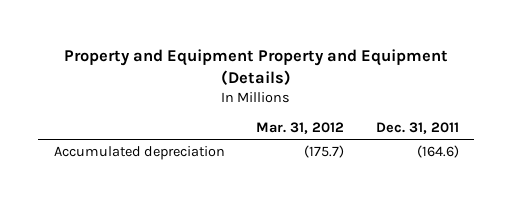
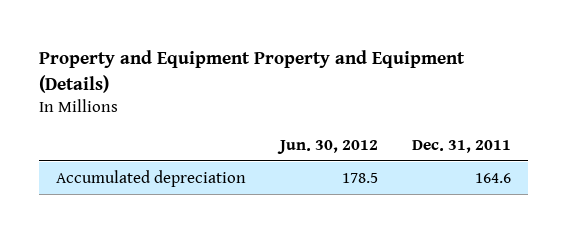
[256,122,345,135] Mar. 31, 2012 -> none
none -> [277,139,379,154] Jun. 30, 2012
[416,145,459,159] (164.6) -> [475,173,512,184] 164.6

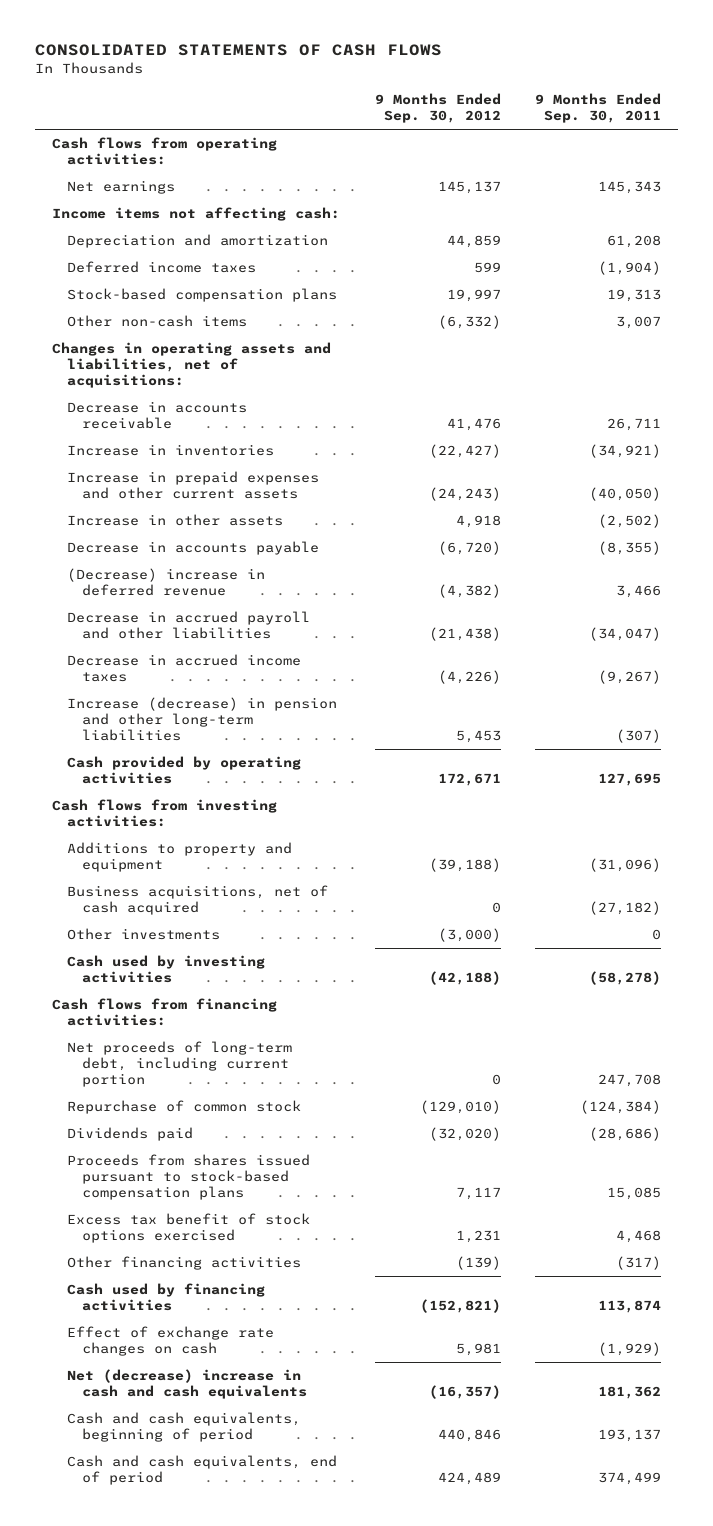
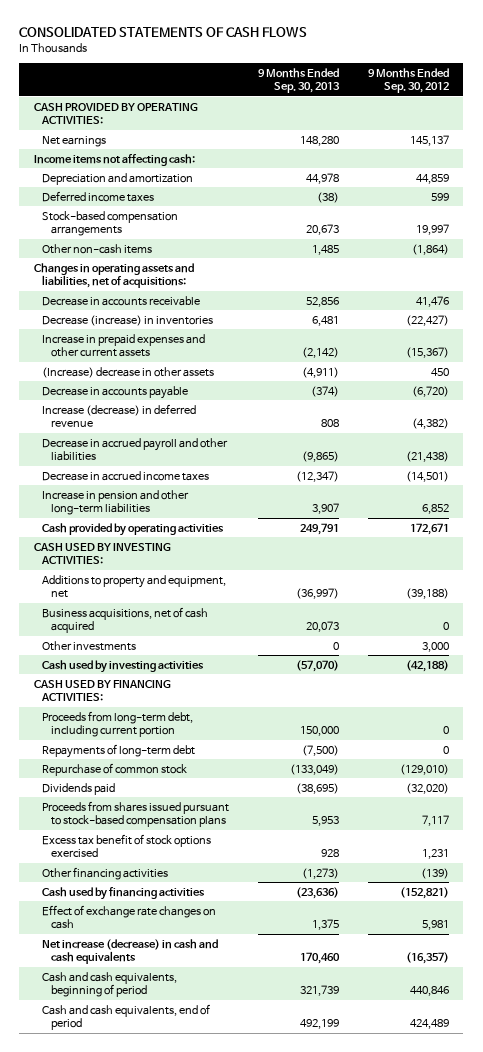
[534,93,661,124] 9 Months Ended Sep. 30, 2011 -> none
none -> [258,67,341,94] 9 Months Ended Sep. 30, 2013
[52,136,278,166] Cash flows from operating activities: -> [33,102,198,125] CASH PROVIDED BY OPERATING ACTIVITIES:
[67,287,338,302] Stock-based compensation plans -> [42,210,179,237] Stock-based compensation arrangements
[437,314,501,329] (6,332) -> [411,243,449,255] (1,864)
[67,443,275,456] Increase in inventories -> [42,314,214,326] Decrease (increase) in inventories
[428,487,501,502] (24,243) -> [405,347,449,359] (15,367)
[67,513,284,526] Increase in other assets -> [42,366,215,378] (Increase) decrease in other assets
[455,514,501,528] 4,918 -> [430,367,449,376] 450
[67,567,266,597] (Decrease) increase in deferred revenue -> [42,403,197,428] Increase (decrease) in deferred revenue
[437,670,501,685] (4,226) -> [405,470,449,482] (14,501)
[67,696,338,742] Increase (decrease) in pension and other long-term liabilities -> [42,489,190,516] Increase in pension and other long-term liabilities
[455,730,501,744] 5,453 -> [421,504,449,515] 6,852
[52,798,278,828] Cash flows from investing activities: -> [33,542,171,565] CASH USED BY INVESTING ACTIVITIES:
[67,841,293,873] Additions to property and equipment -> [42,574,227,599] Additions to property and equipment, net
[437,927,501,942] (3,000) -> [421,641,449,652] 3,000
[52,997,278,1027] Cash flows from financing activities: -> [33,679,171,702] CASH USED BY FINANCING ACTIVITIES:
[67,1040,293,1088] Net proceeds of long-term debt, including current portion -> [42,710,194,738] Proceeds from long-term debt, including current portion
none -> [42,743,196,758] Repayments of long-term debt
[67,1368,308,1400] Net (decrease) increase in cash and cash equivalents -> [42,938,219,965] Net increase (decrease) in cash and cash equivalents

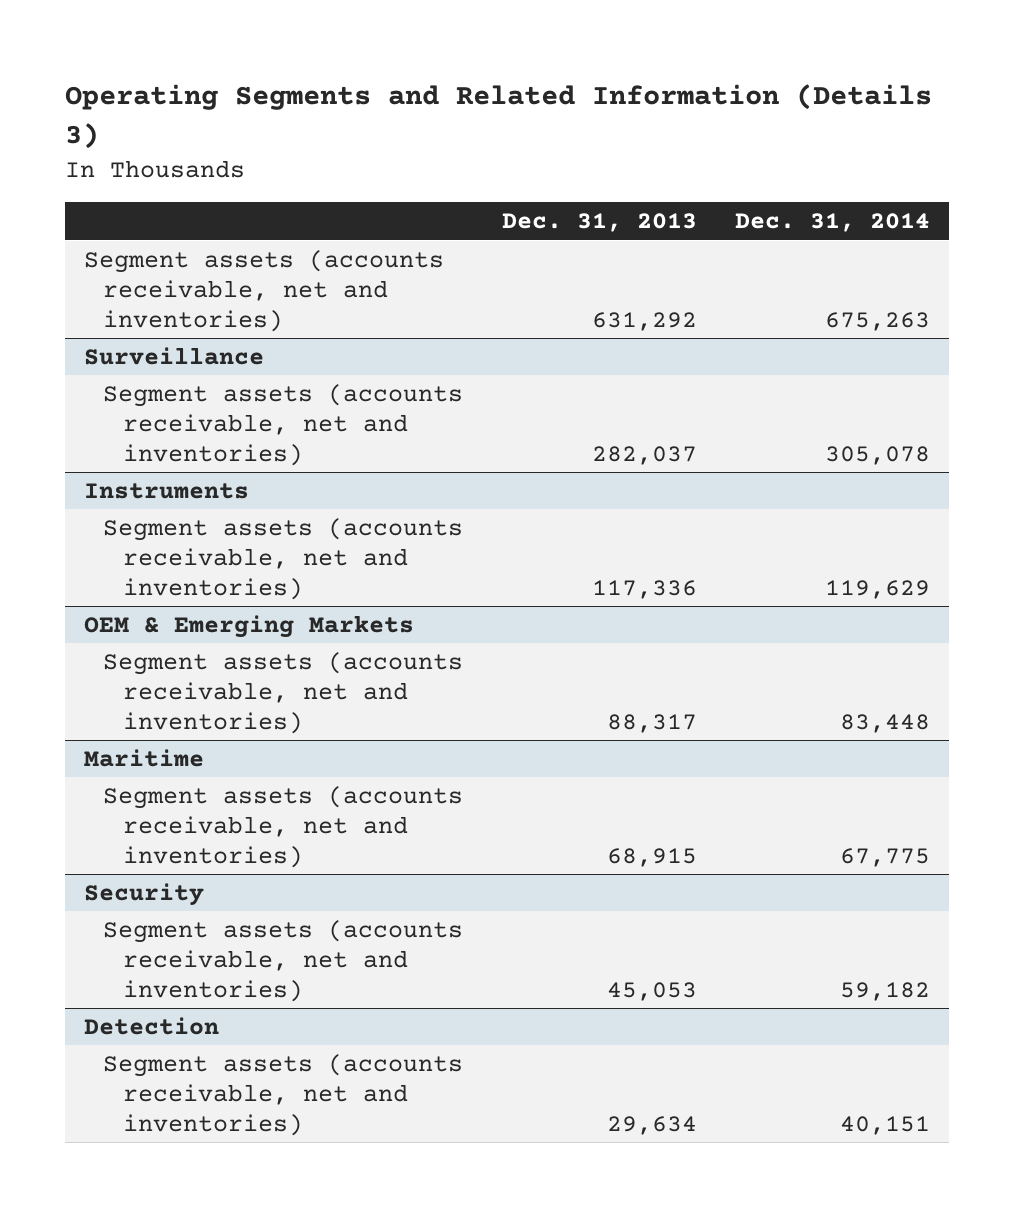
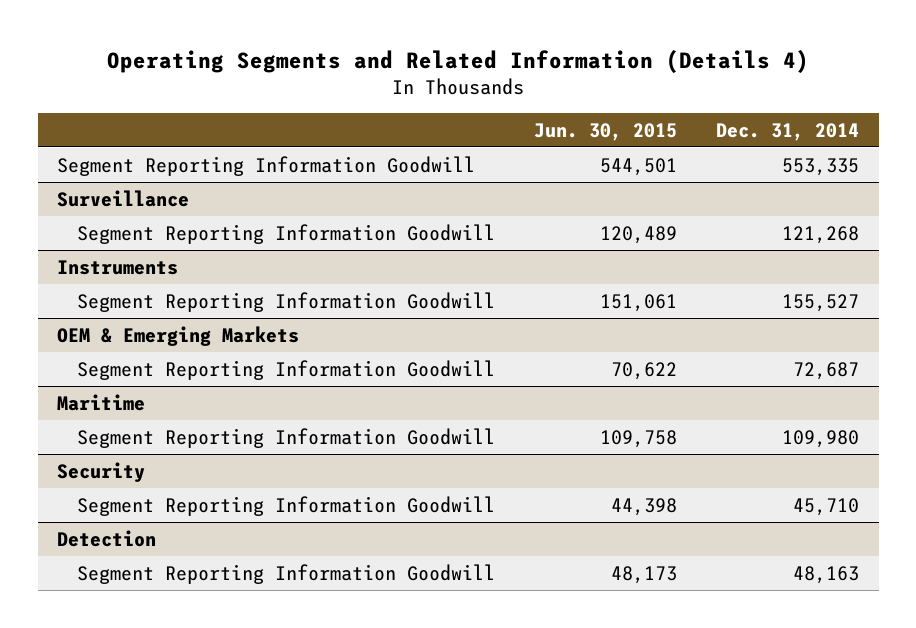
[64,84,932,150] Operating Segments and Related Information (Details 3) -> [107,49,810,73] Operating Segments and Related Information (Details 4)
[501,213,697,233] Dec. 31, 2013 -> none
none -> [534,122,678,141] Jun. 30, 2015
[84,250,445,333] Segment assets (accounts receivable, net and inventories) -> none
none -> [57,155,476,176] Segment Reporting Information Goodwill
[103,384,464,467] Segment assets (accounts receivable, net and inventories) -> none
none -> [77,223,496,244] Segment Reporting Information Goodwill
[103,518,464,601] Segment assets (accounts receivable, net and inventories) -> none
none -> [77,291,496,312] Segment Reporting Information Goodwill
[103,652,464,735] Segment assets (accounts receivable, net and inventories) -> none
none -> [77,359,496,380] Segment Reporting Information Goodwill
[103,786,464,869] Segment assets (accounts receivable, net and inventories) -> none
none -> [77,427,496,448] Segment Reporting Information Goodwill
[103,920,464,1003] Segment assets (accounts receivable, net and inventories) -> none
none -> [77,495,496,516] Segment Reporting Information Goodwill
[103,1054,464,1137] Segment assets (accounts receivable, net and inventories) -> none
none -> [77,563,496,584] Segment Reporting Information Goodwill

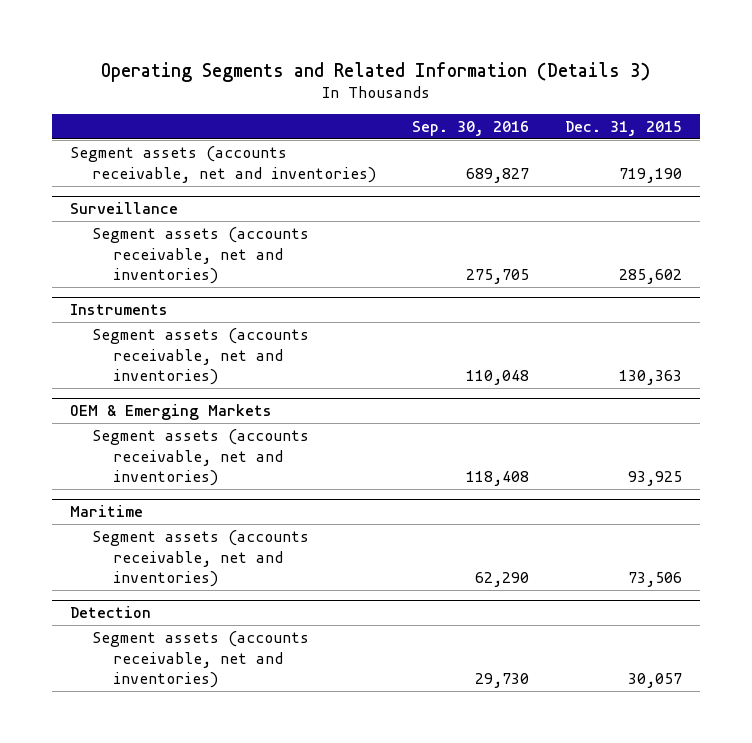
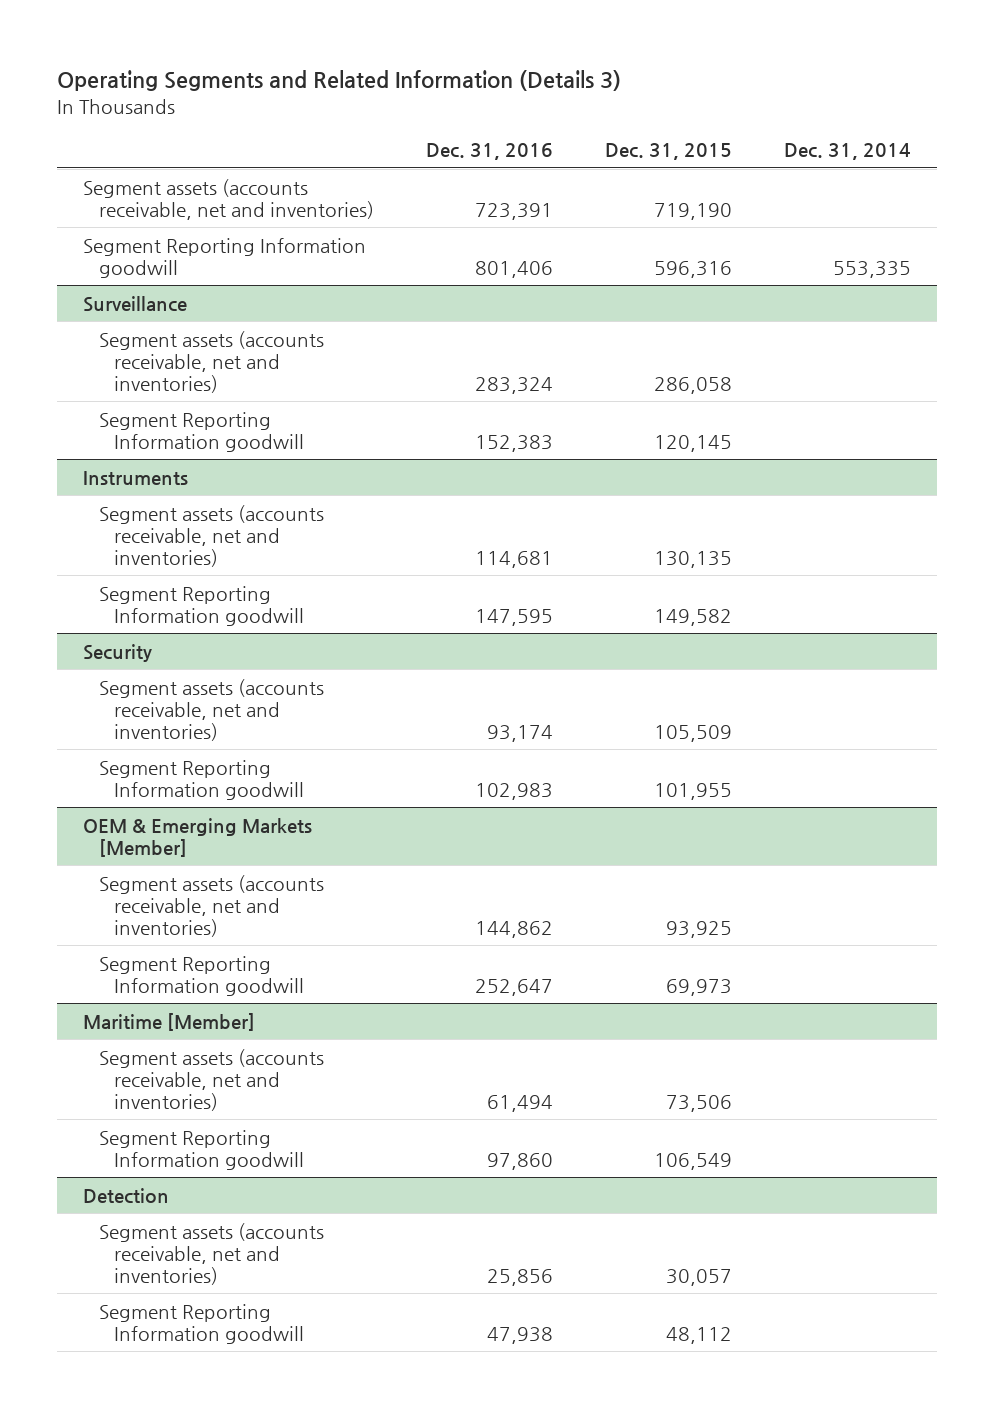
[411,120,529,136] Sep. 30, 2016 -> none
none -> [425,143,553,161] Dec. 31, 2016
none -> [783,143,911,161] Dec. 31, 2014
none -> [83,237,367,278] Segment Reporting Information goodwill
[619,269,683,285] 285,602 -> [653,377,732,395] 286,058
none -> [98,411,305,452] Segment Reporting Information goodwill
[619,370,683,386] 130,363 -> [653,551,732,569] 130,135
none -> [98,585,305,626] Segment Reporting Information goodwill
none -> [83,643,153,662] Security
none -> [98,678,324,742] Segment assets (accounts receivable, net and inventories)
none -> [98,759,305,800] Segment Reporting Information goodwill
[70,404,273,421] OEM & Emerging Markets -> [83,817,313,857] OEM & Emerging Markets [Member]
none -> [98,955,305,996] Segment Reporting Information goodwill
[70,505,144,518] Maritime -> [83,1012,256,1031] Maritime [Member]
none -> [98,1129,305,1170] Segment Reporting Information goodwill
none -> [98,1303,305,1344] Segment Reporting Information goodwill

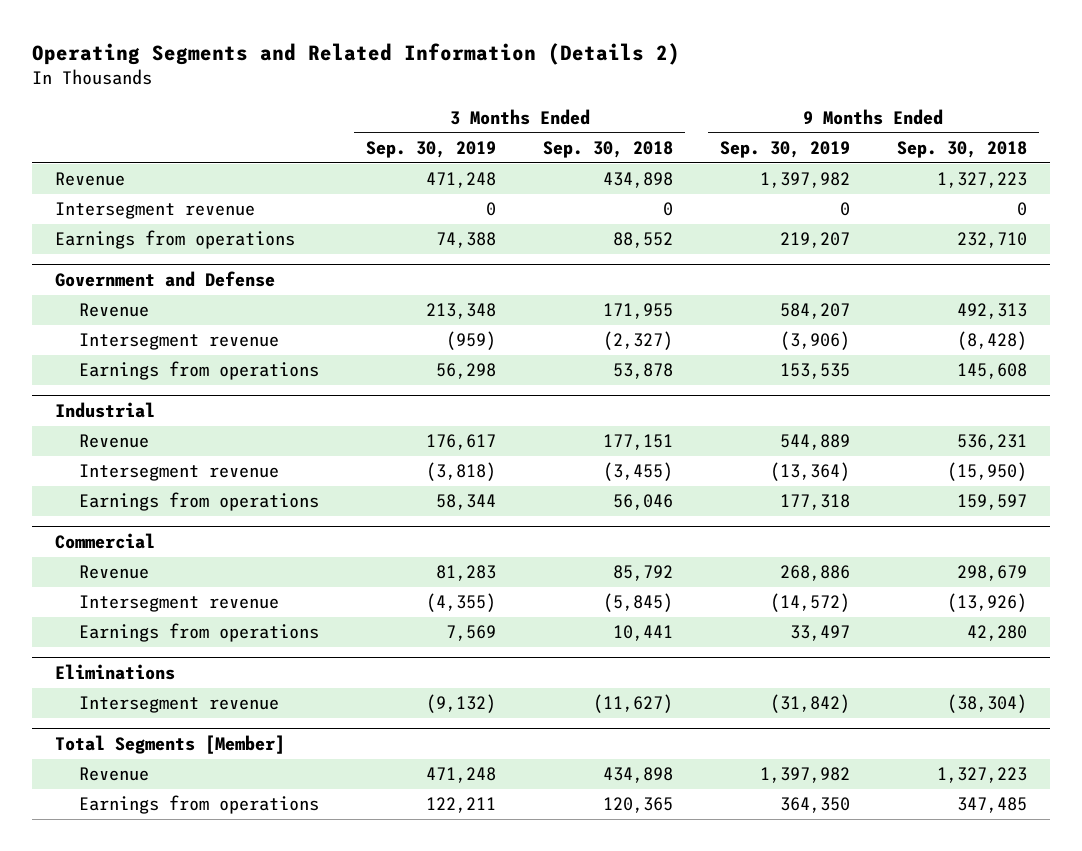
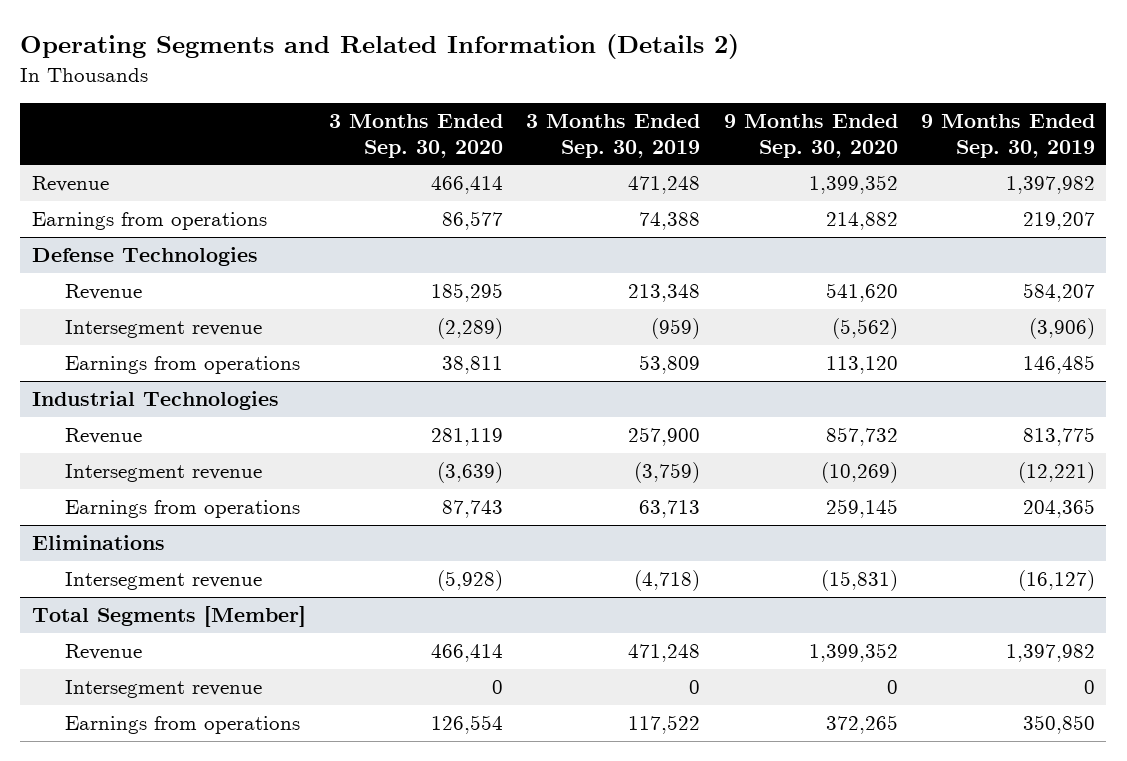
[543,141,674,159] Sep. 30, 2018 -> none
[896,141,1027,159] Sep. 30, 2018 -> none
none -> [329,113,504,158] 3 Months Ended Sep. 30, 2020
none -> [723,113,898,158] 9 Months Ended Sep. 30, 2020
[55,202,256,220] Intersegment revenue -> none
[55,271,276,288] Government and Defense -> [31,247,258,267] Defense Technologies
[55,533,156,550] Commercial -> none
[79,565,150,580] Revenue -> none
[79,595,280,613] Intersegment revenue -> none
[79,623,320,643] Earnings from operations -> none
[436,363,497,380] 56,298 -> [639,355,701,375] 53,809
[779,363,850,380] 153,535 -> [1022,355,1095,375] 146,485
[55,402,156,419] Industrial -> [31,391,279,411] Industrial Technologies
[426,434,497,451] 176,617 -> [628,427,701,447] 257,900
[779,434,850,451] 544,889 -> [1022,427,1095,447] 813,775
[426,462,497,482] (3,818) -> [634,462,701,484] (3,759)
[769,462,850,482] (13,364) -> [1017,462,1095,484] (12,221)
[436,494,497,511] 58,344 -> [639,500,701,519] 63,713
[779,494,850,511] 177,318 -> [1022,499,1095,519] 204,365
[426,694,497,714] (9,132) -> [634,570,701,592] (4,718)
[769,694,850,714] (31,842) -> [1017,570,1095,592] (16,127)
none -> [65,680,263,699] Intersegment revenue
[426,797,497,814] 122,211 -> [628,715,701,735] 117,522
[779,797,850,814] 364,350 -> [1022,715,1095,735] 350,850

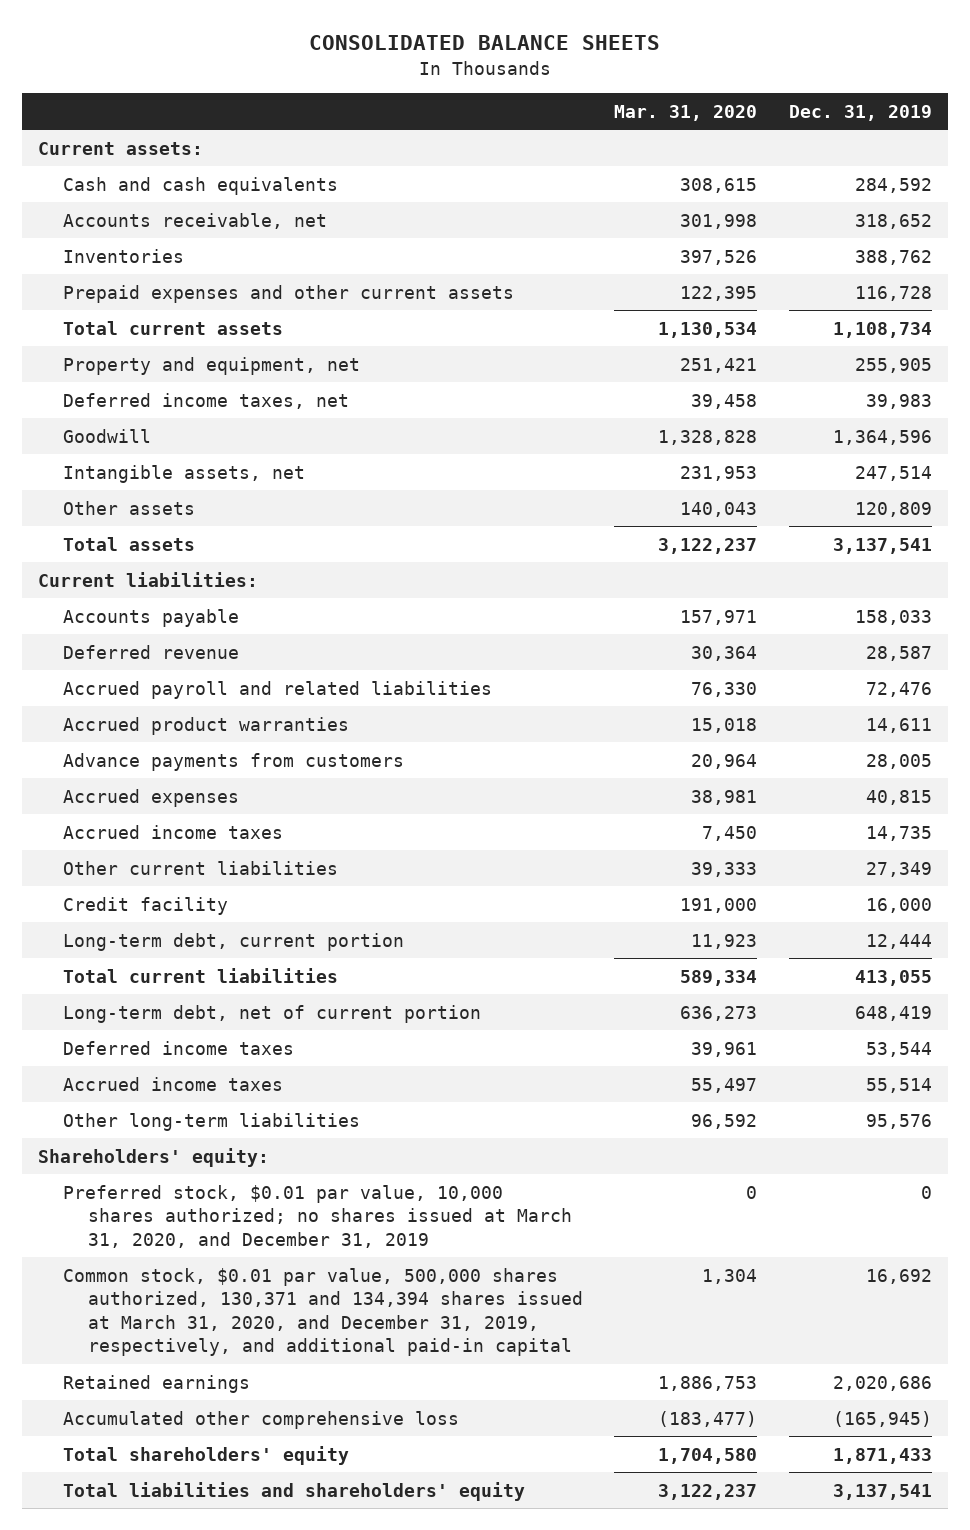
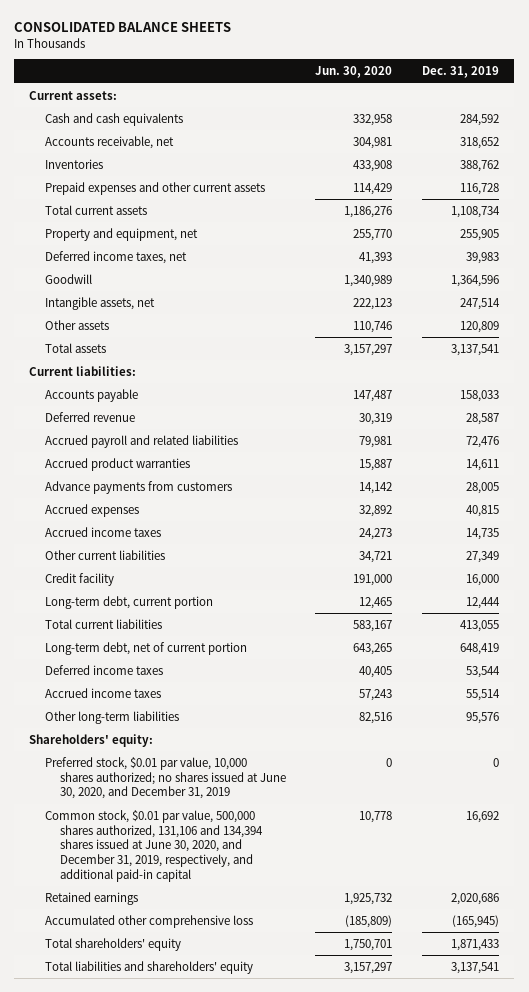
[614,104,758,121] Mar. 31, 2020 -> none
none -> [315,66,393,79] Jun. 30, 2020
[62,1184,572,1248] Preferred stock, $0.01 par value, 10,000 shares authorized; no shares issued at March 31, 2020, and December 31, 2019 -> [44,756,286,800] Preferred stock, $0.01 par value, 10,000 shares authorized; no shares issued at June 30, 2020, and December 31, 2019
[62,1267,583,1357] Common stock, $0.01 par value, 500,000 shares authorized, 130,371 and 134,394 shares issued at March 31, 2020, and December 31, 2019, respectively, and additional paid-in capital -> [44,809,263,882] Common stock, $0.01 par value, 500,000 shares authorized, 131,106 and 134,394 shares issued at June 30, 2020, and December 31, 2019, respectively, and additional paid-in capital

